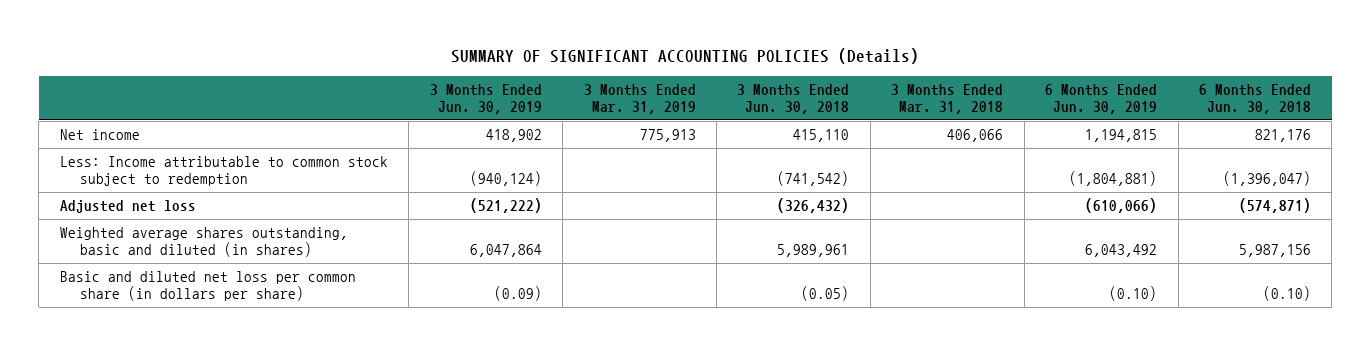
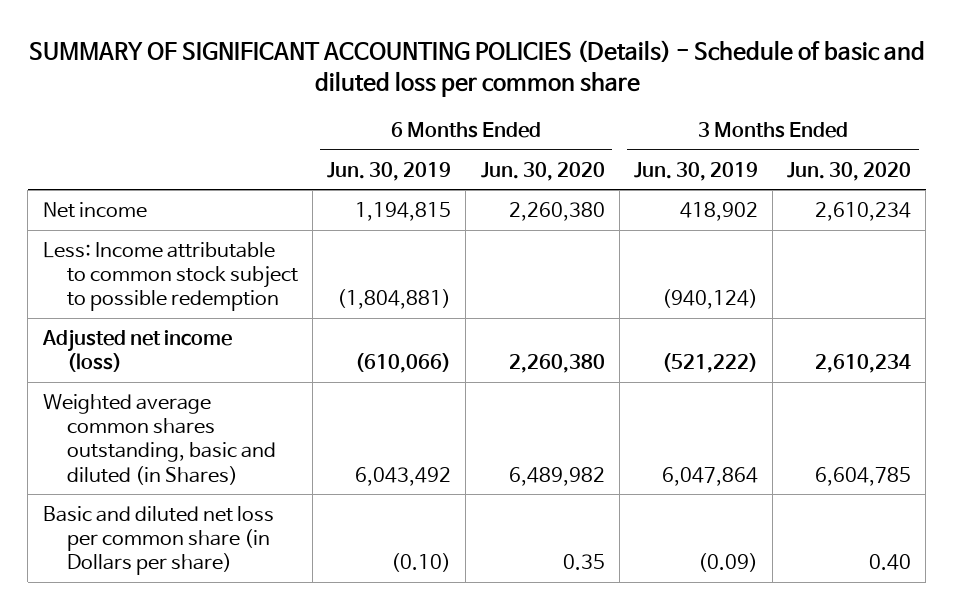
[451,48,920,65] SUMMARY OF SIGNIFICANT ACCOUNTING POLICIES (Details) -> [28,39,925,97] SUMMARY OF SIGNIFICANT ACCOUNTING POLICIES (Details) - Schedule of basic and diluted loss per common share
[583,83,696,115] 3 Months Ended Mar. 31, 2019 -> none
[737,83,850,115] 3 Months Ended Jun. 30, 2018 -> none
[891,83,1004,115] 3 Months Ended Mar. 31, 2018 -> none
[1199,83,1312,115] 6 Months Ended Jun. 30, 2018 -> none
none -> [480,161,605,181] Jun. 30, 2020
none -> [787,161,912,181] Jun. 30, 2020
[59,156,388,187] Less: Income attributable to common stock subject to redemption -> [42,242,298,312] Less: Income attributable to common stock subject to possible redemption
[59,200,196,214] Adjusted net loss -> [41,329,232,373] Adjusted net income (loss)
[59,227,348,258] Weighted average shares outstanding, basic and diluted (in shares) -> [42,394,276,485] Weighted average common shares outstanding, basic and diluted (in Shares)
[59,271,356,302] Basic and diluted net loss per common share (in dollars per share) -> [42,506,274,576] Basic and diluted net loss per common share (in Dollars per share)

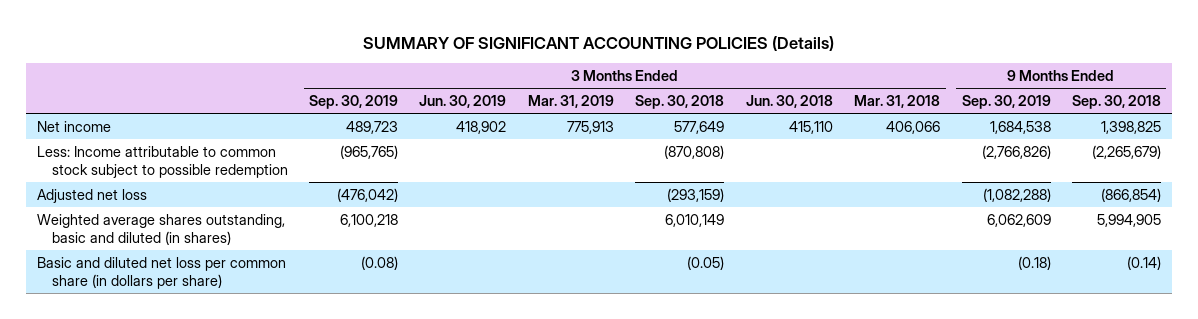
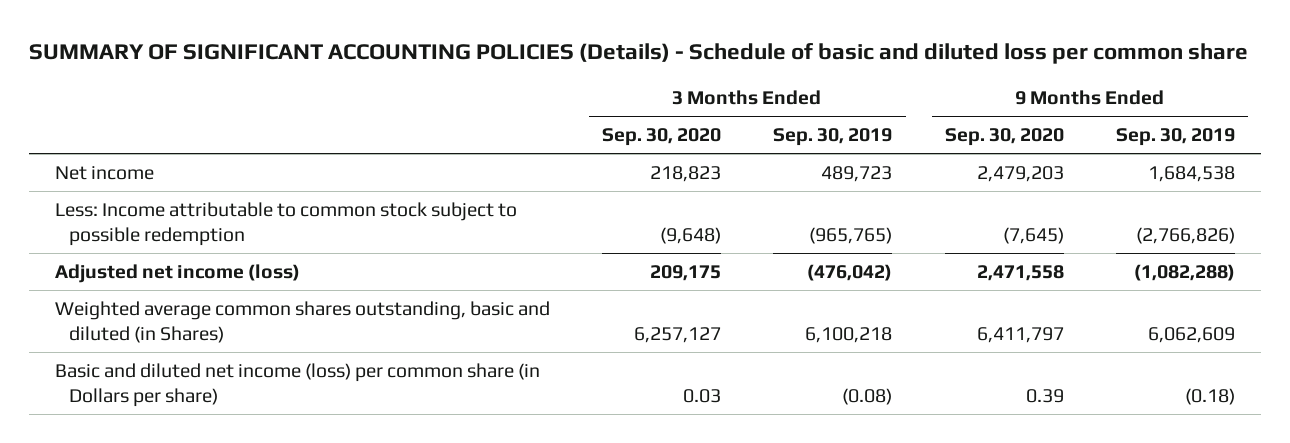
[362,35,834,51] SUMMARY OF SIGNIFICANT ACCOUNTING POLICIES (Details) -> [29,43,1249,65] SUMMARY OF SIGNIFICANT ACCOUNTING POLICIES (Details) - Schedule of basic and diluted loss per common share
[419,94,507,108] Jun. 30, 2019 -> none
[527,94,614,108] Mar. 31, 2019 -> none
[635,94,725,109] Sep. 30, 2018 -> none
[745,94,833,108] Jun. 30, 2018 -> none
[854,94,941,108] Mar. 31, 2018 -> none
[1072,94,1162,109] Sep. 30, 2018 -> none
none -> [602,128,722,147] Sep. 30, 2020
none -> [944,128,1064,147] Sep. 30, 2020
[36,188,147,203] Adjusted net loss -> [55,263,301,283] Adjusted net income (loss)
[36,213,285,245] Weighted average shares outstanding, basic and diluted (in shares) -> [55,300,551,344] Weighted average common shares outstanding, basic and diluted (in Shares)
[36,256,286,289] Basic and diluted net loss per common share (in dollars per share) -> [55,362,541,408] Basic and diluted net income (loss) per common share (in Dollars per share)

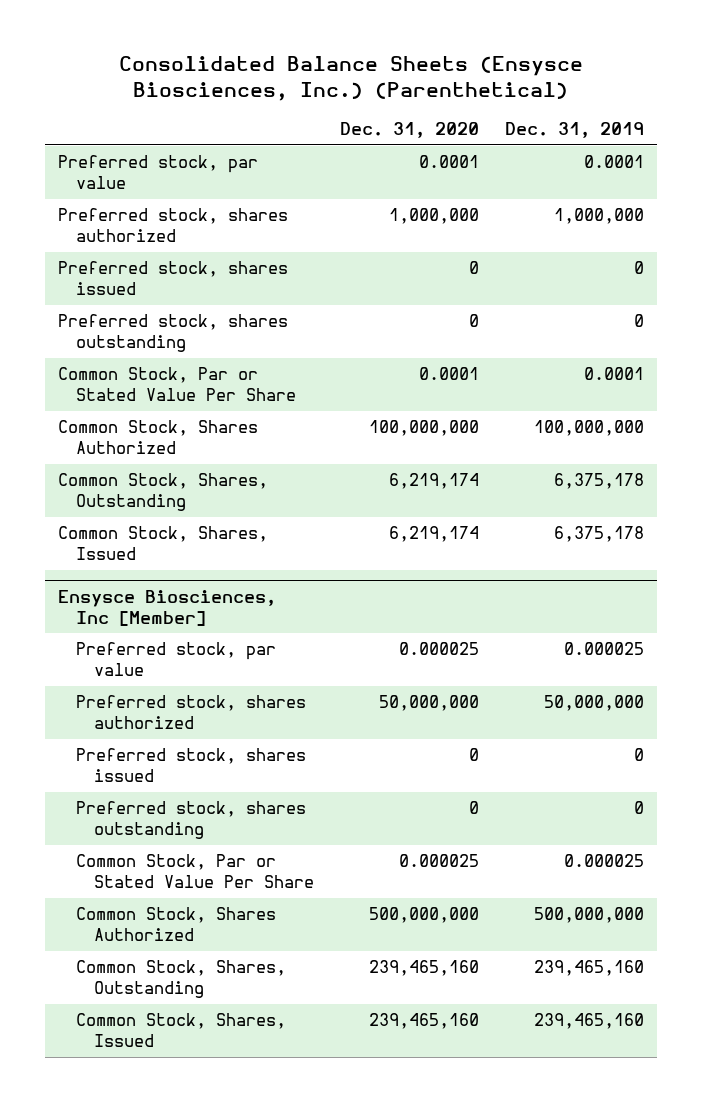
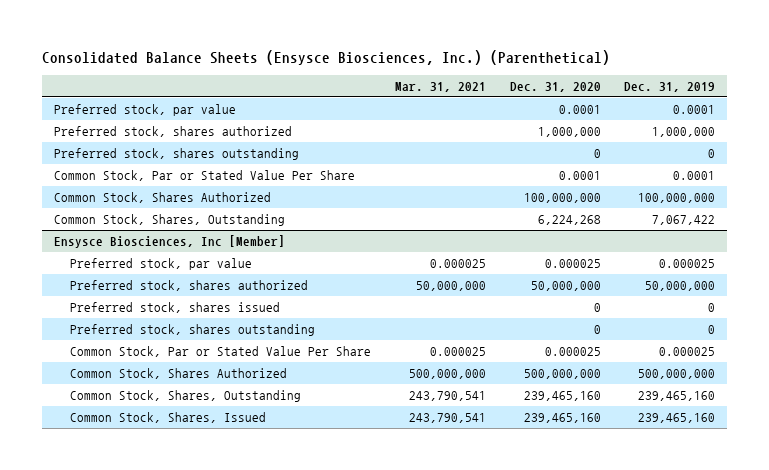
none -> [395,81,487,92] Mar. 31, 2021
[57,261,288,296] Preferred stock, shares issued -> none
[57,526,268,561] Common Stock, Shares, Issued -> none
[388,473,479,490] 6,219,174 -> [537,215,601,226] 6,224,268
[553,473,644,490] 6,375,178 -> [652,215,716,226] 7,067,422

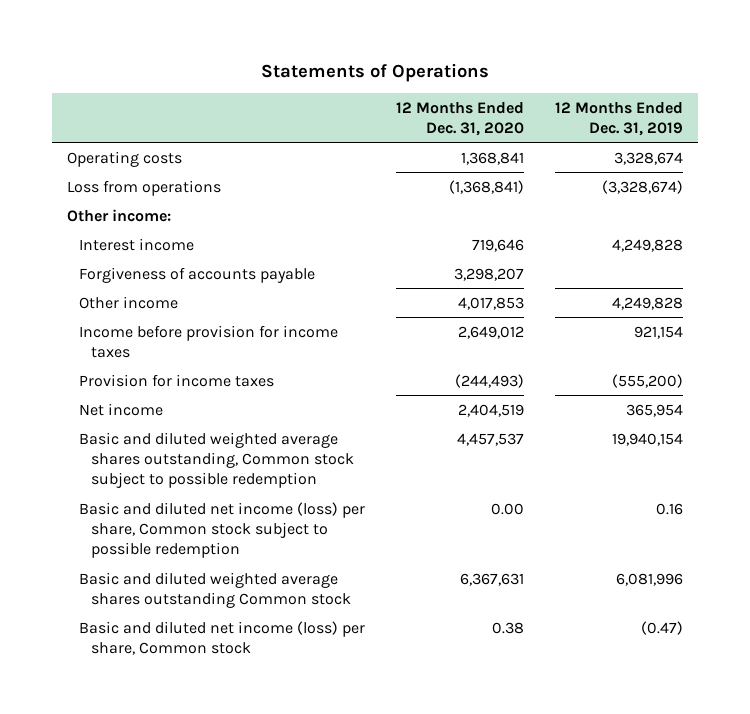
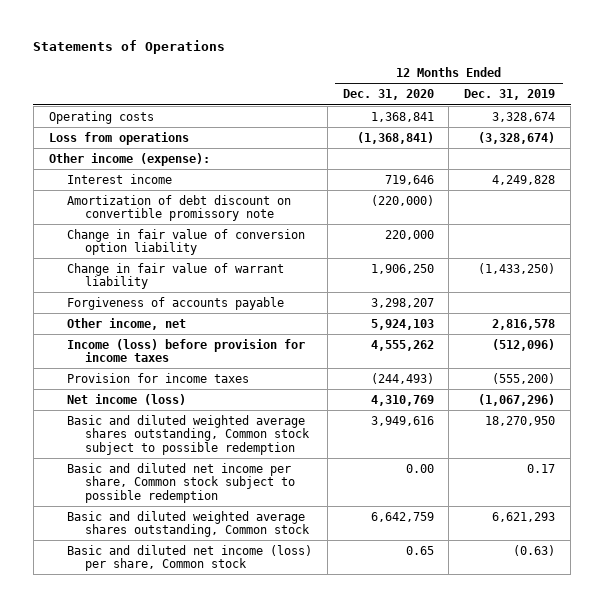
[67,208,172,222] Other income: -> [48,152,210,166] Other income (expense):
none -> [66,194,291,222] Amortization of debt discount on convertible promissory note
none -> [66,228,305,256] Change in fair value of conversion option liability
none -> [66,262,284,290] Change in fair value of warrant liability
[79,295,179,309] Other income -> [66,317,186,330] Other income, net
[457,296,524,310] 4,017,853 -> [370,318,434,330] 5,924,103
[611,296,683,310] 4,249,828 -> [492,318,556,330] 2,816,578
[79,324,339,358] Income before provision for income taxes -> [66,338,305,363] Income (loss) before provision for income taxes
[457,325,524,339] 2,649,012 -> [370,339,434,351] 4,555,262
[633,325,683,339] 921,154 -> [492,338,556,351] (512,096)
[79,402,164,416] Net income -> [66,393,186,405] Net income (loss)
[457,403,524,417] 2,404,519 -> [370,394,434,406] 4,310,769
[625,403,683,417] 365,954 -> [478,393,556,406] (1,067,296)
[456,432,524,446] 4,457,537 -> [370,415,434,426] 3,949,616
[611,432,683,446] 19,940,154 -> [485,415,556,426] 18,270,950
[79,501,366,559] Basic and diluted net income (loss) per share, Common stock subject to possible redemption -> [66,462,295,503] Basic and diluted net income per share, Common stock subject to possible redemption
[655,502,683,515] 0.16 -> [527,463,556,473] 0.17
[79,571,351,608] Basic and diluted weighted average shares outstanding Common stock -> [66,510,310,538] Basic and diluted weighted average shares outstanding, Common stock
[459,572,524,586] 6,367,631 -> [370,511,434,522] 6,642,759
[615,572,683,586] 6,081,996 -> [492,511,556,522] 6,621,293
[491,621,524,634] 0.38 -> [405,545,434,555] 0.65
[640,620,683,635] (0.47) -> [513,544,556,556] (0.63)

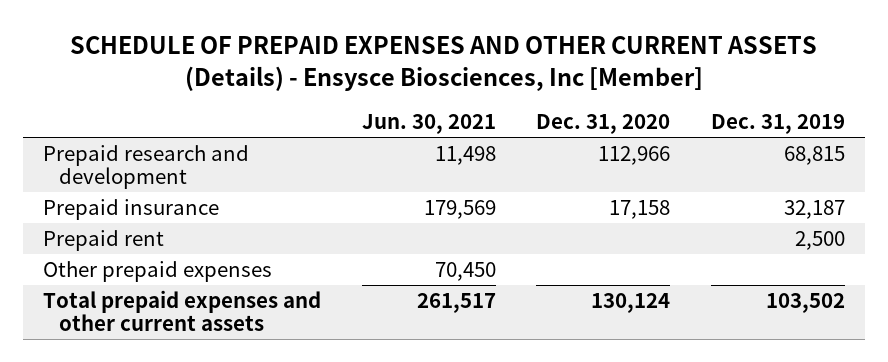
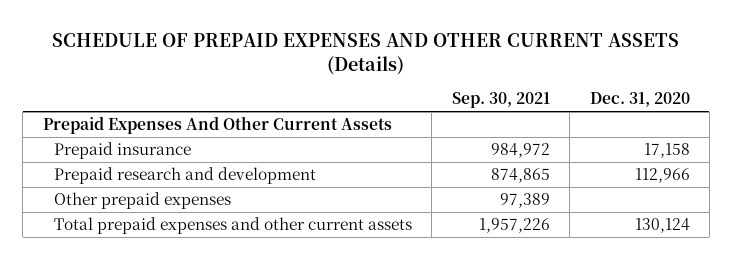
[69,36,817,92] SCHEDULE OF PREPAID EXPENSES AND OTHER CURRENT ASSETS (Details) - Ensysce Biosciences, Inc [Member] -> [52,32,680,75] SCHEDULE OF PREPAID EXPENSES AND OTHER CURRENT ASSETS (Details)
[361,114,496,135] Jun. 30, 2021 -> none
[710,114,845,135] Dec. 31, 2019 -> none
none -> [451,92,550,109] Sep. 30, 2021
none -> [42,115,392,134] Prepaid Expenses And Other Current Assets
[43,229,165,251] Prepaid rent -> none
[43,144,250,190] Prepaid research and development -> [53,166,316,184] Prepaid research and development

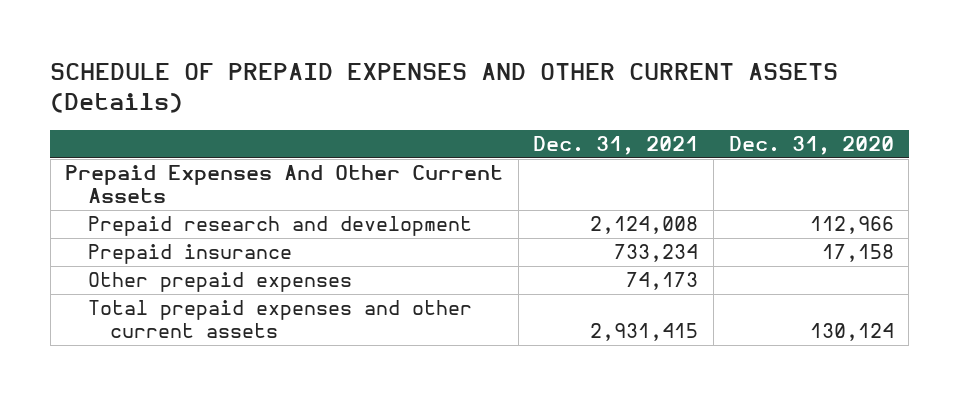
[451,92,550,109] Sep. 30, 2021 -> none
none -> [533,136,699,156] Dec. 31, 2021
[53,141,191,159] Prepaid insurance -> [87,244,292,265] Prepaid insurance

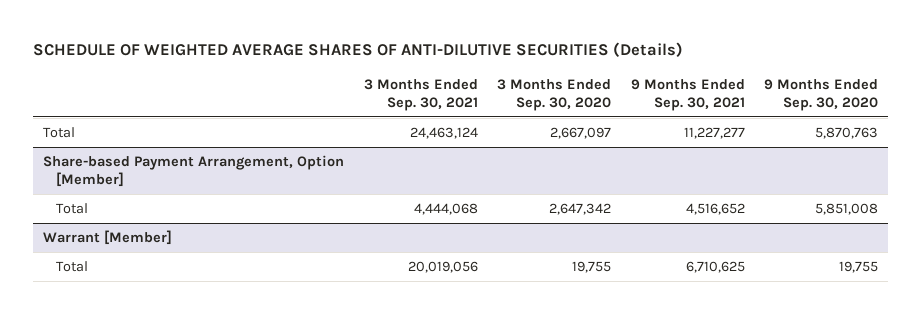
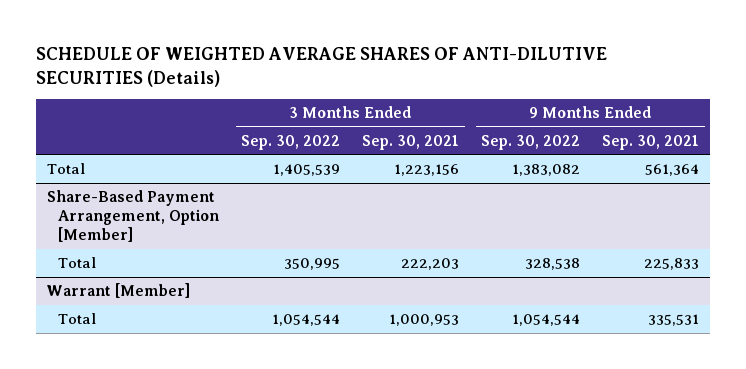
[497,78,612,111] 3 Months Ended Sep. 30, 2020 -> none
[764,78,879,111] 9 Months Ended Sep. 30, 2020 -> none
none -> [241,134,341,150] Sep. 30, 2022
none -> [481,134,581,150] Sep. 30, 2022
[409,126,478,139] 24,463,124 -> [394,164,460,177] 1,223,156
[683,126,745,139] 11,227,277 -> [645,164,700,177] 561,364
[43,154,345,187] Share-based Payment Arrangement, Option [Member] -> [47,190,220,243] Share-Based Payment Arrangement, Option [Member]
[413,202,478,215] 4,444,068 -> [401,258,460,271] 222,203
[685,202,745,215] 4,516,652 -> [644,258,700,271] 225,833
[407,260,478,273] 20,019,056 -> [389,314,460,327] 1,000,953
[685,260,745,273] 6,710,625 -> [648,314,700,327] 335,531

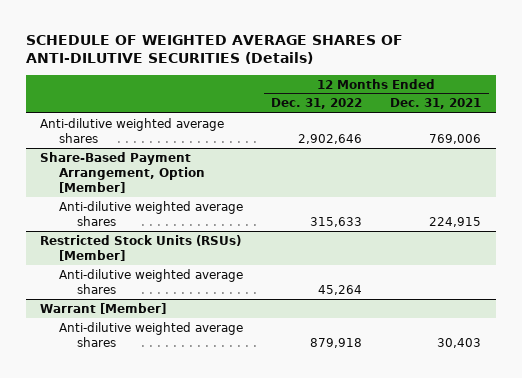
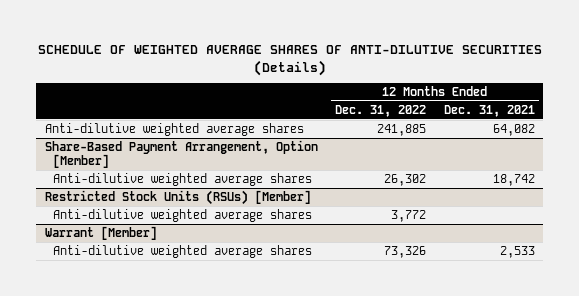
[298,133,363,144] 2,902,646 -> [377,123,427,136] 241,885
[429,133,482,144] 769,006 -> [492,123,535,136] 64,082
[310,216,363,227] 315,633 -> [384,173,427,186] 26,302
[429,216,482,227] 224,915 -> [492,173,535,186] 18,742
[318,284,363,295] 45,264 -> [391,209,427,222] 3,772
[310,337,363,348] 879,918 -> [384,245,427,258] 73,326
[437,337,482,348] 30,403 -> [499,245,535,258] 2,533

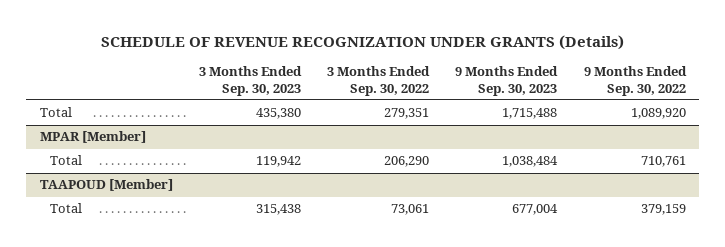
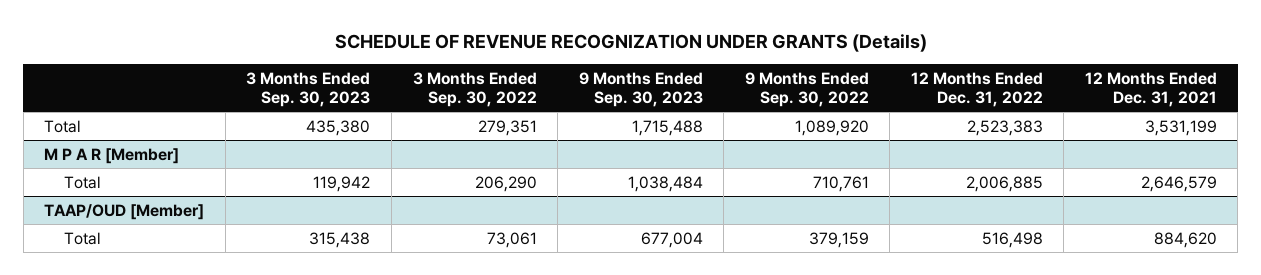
none -> [910,71,1043,108] 12 Months Ended Dec. 31, 2022
none -> [1084,71,1217,108] 12 Months Ended Dec. 31, 2021
[39,131,146,144] MPAR [Member] -> [44,147,180,164] M P A R [Member]
[39,179,173,192] TAAPOUD [Member] -> [44,203,205,220] TAAP/OUD [Member]

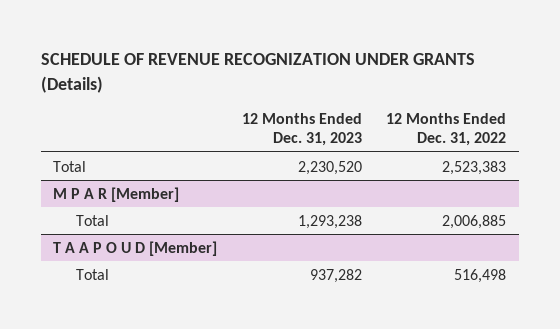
[246,71,371,108] 3 Months Ended Sep. 30, 2023 -> none
[412,71,537,108] 3 Months Ended Sep. 30, 2022 -> none
[578,71,703,108] 9 Months Ended Sep. 30, 2023 -> none
[744,71,869,108] 9 Months Ended Sep. 30, 2022 -> none
[1084,71,1217,108] 12 Months Ended Dec. 31, 2021 -> none
none -> [241,113,362,147] 12 Months Ended Dec. 31, 2023
[44,203,205,220] TAAP/OUD [Member] -> [53,240,218,256] T A A P O U D [Member]

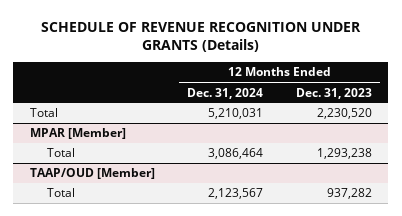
[41,53,476,93] SCHEDULE OF REVENUE RECOGNIZATION UNDER GRANTS (Details) -> [40,21,361,53] SCHEDULE OF REVENUE RECOGNITION UNDER GRANTS (Details)
[386,113,507,147] 12 Months Ended Dec. 31, 2022 -> none
none -> [187,87,264,99] Dec. 31, 2024
[53,186,180,202] M P A R [Member] -> [29,128,126,140] MPAR [Member]
[53,240,218,256] T A A P O U D [Member] -> [29,168,155,180] TAAP/OUD [Member]

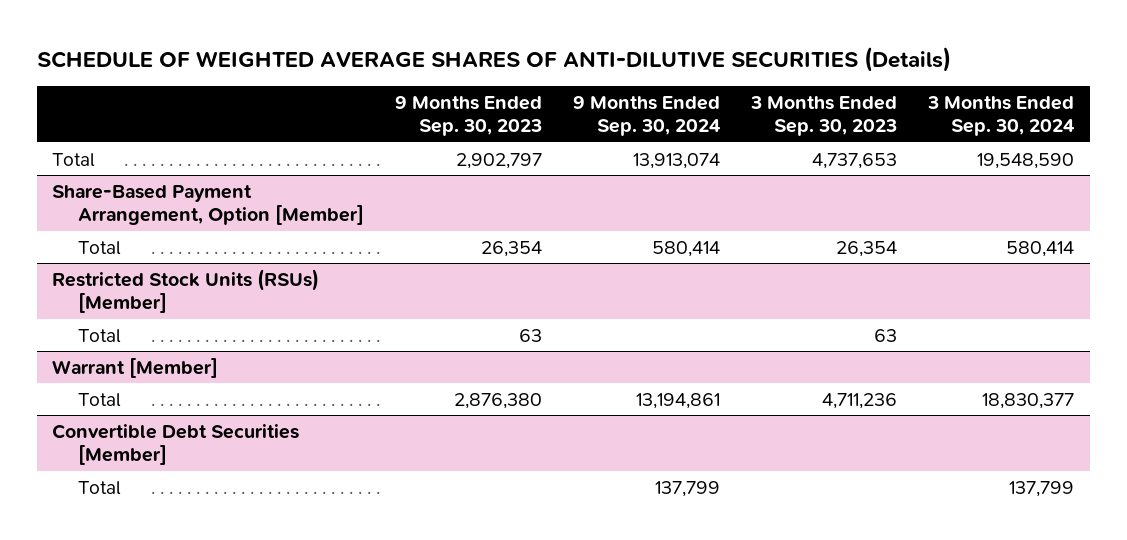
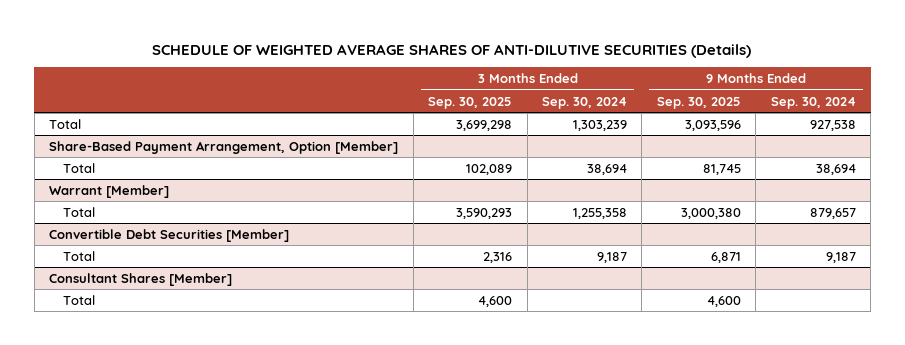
[395,96,543,137] 9 Months Ended Sep. 30, 2023 -> none
[750,96,898,137] 3 Months Ended Sep. 30, 2023 -> none
none -> [428,96,513,109] Sep. 30, 2025
none -> [656,96,741,109] Sep. 30, 2025
[633,152,721,169] 13,913,074 -> [809,119,856,131] 927,538
[977,152,1075,169] 19,548,590 -> [572,119,627,131] 1,303,239
[52,268,320,314] Restricted Stock Units (RSUs) [Member] -> none
[78,328,122,343] Total -> none
[652,240,721,257] 580,414 -> [815,163,856,175] 38,694
[1006,240,1075,257] 580,414 -> [586,163,627,175] 38,694
[636,392,721,409] 13,194,861 -> [809,207,856,219] 879,657
[982,392,1075,409] 18,830,377 -> [572,207,627,219] 1,255,358
[655,480,721,497] 137,799 -> [825,251,856,263] 9,187
[1009,480,1075,497] 137,799 -> [596,251,627,263] 9,187
none -> [49,272,233,286] Consultant Shares [Member]
none -> [63,294,96,305] Total

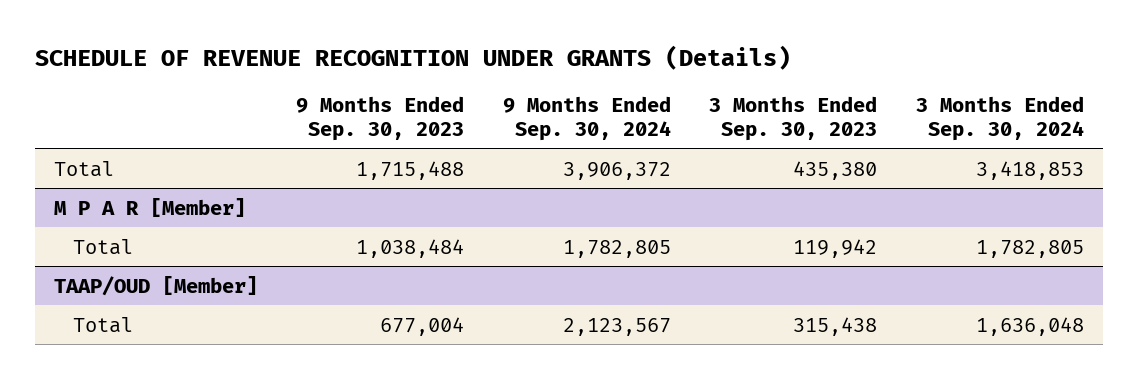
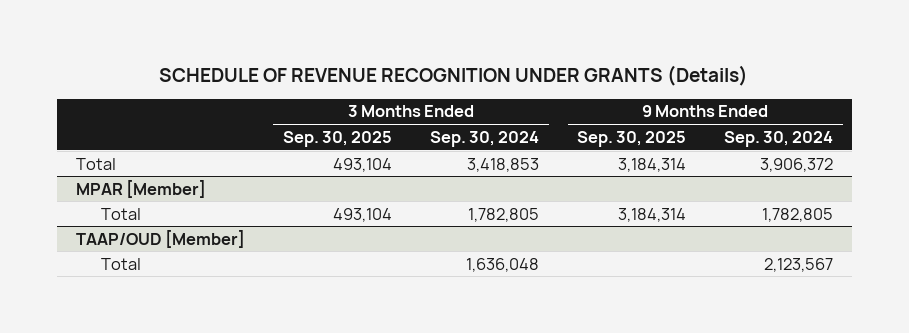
[296,96,465,141] 9 Months Ended Sep. 30, 2023 -> none
[709,96,878,141] 3 Months Ended Sep. 30, 2023 -> none
none -> [282,130,392,147] Sep. 30, 2025
none -> [577,130,687,147] Sep. 30, 2025
[54,197,247,217] M P A R [Member] -> [75,179,206,198] MPAR [Member]

